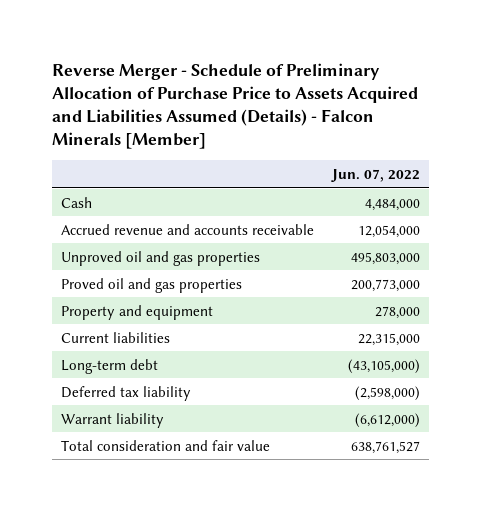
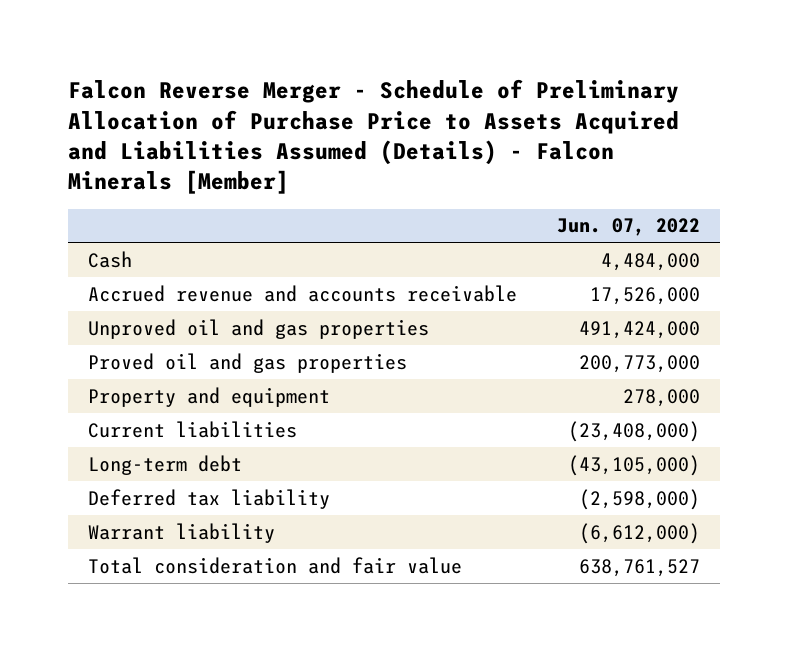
[52,62,419,150] Reverse Merger - Schedule of Preliminary Allocation of Purchase Price to Assets Acquired and Liabilities Assumed (Details) - Falcon Minerals [Member] -> [68,79,680,195] Falcon Reverse Merger - Schedule of Preliminary Allocation of Purchase Price to Assets Acquired and Liabilities Assumed (Details) - Falcon Minerals [Member]
[358,224,421,238] 12,054,000 -> [590,286,701,305] 17,526,000
[351,251,421,265] 495,803,000 -> [579,320,701,339] 491,424,000
[358,332,421,346] 22,315,000 -> [568,420,701,442] (23,408,000)

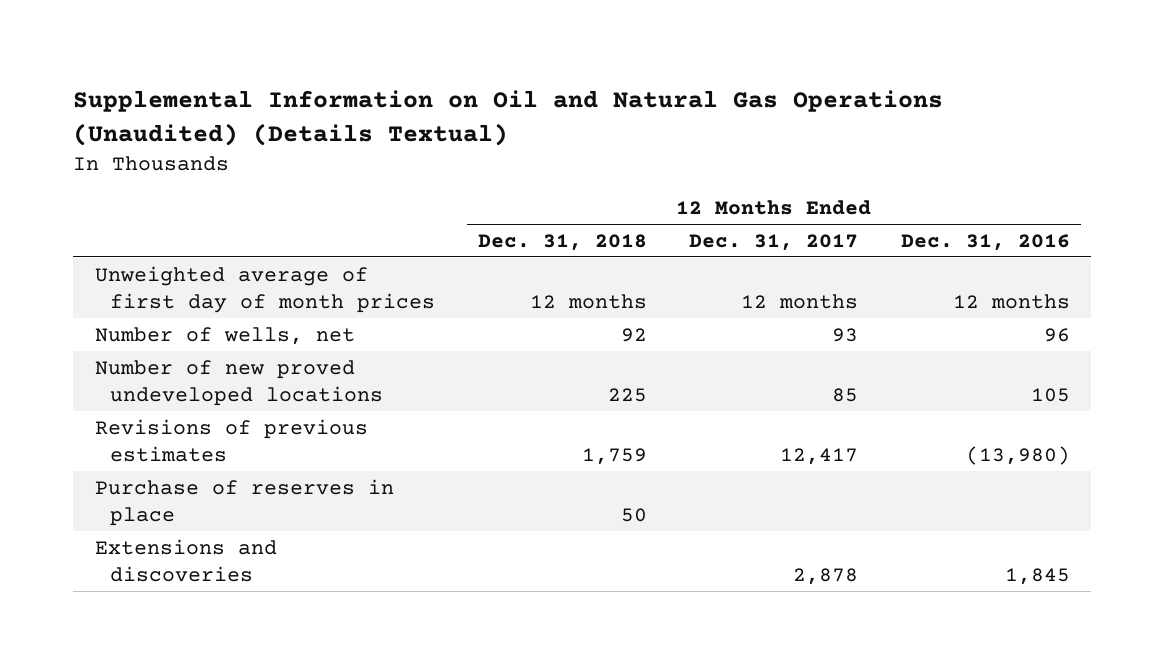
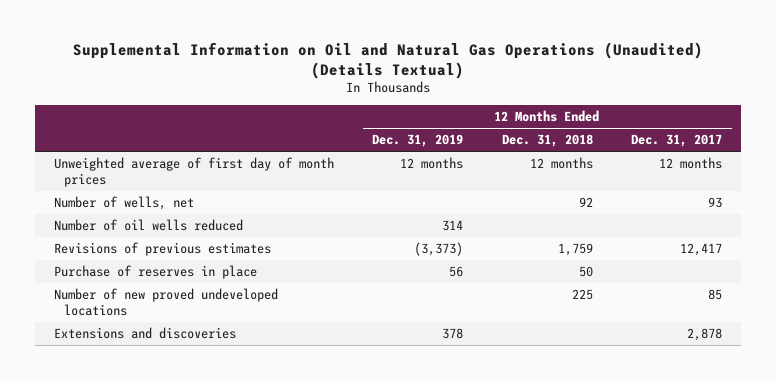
[900,233,1070,251] Dec. 31, 2016 -> none
none -> [372,134,464,148] Dec. 31, 2019
none -> [53,219,243,232] Number of oil wells reduced
[94,359,384,406] Number of new proved undeveloped locations -> [53,288,278,317] Number of new proved undeveloped locations

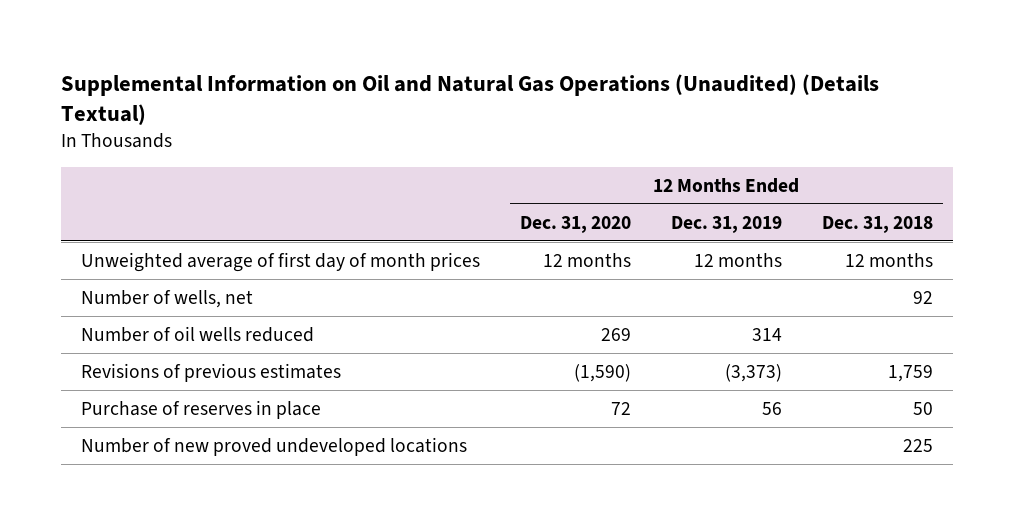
[631,134,723,148] Dec. 31, 2017 -> none
none -> [519,215,631,233] Dec. 31, 2020
[53,327,236,340] Extensions and discoveries -> none

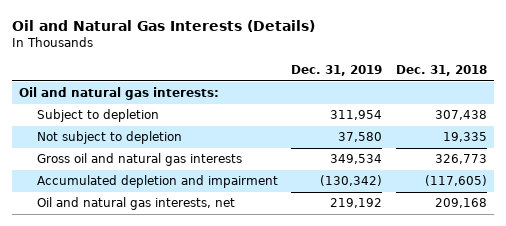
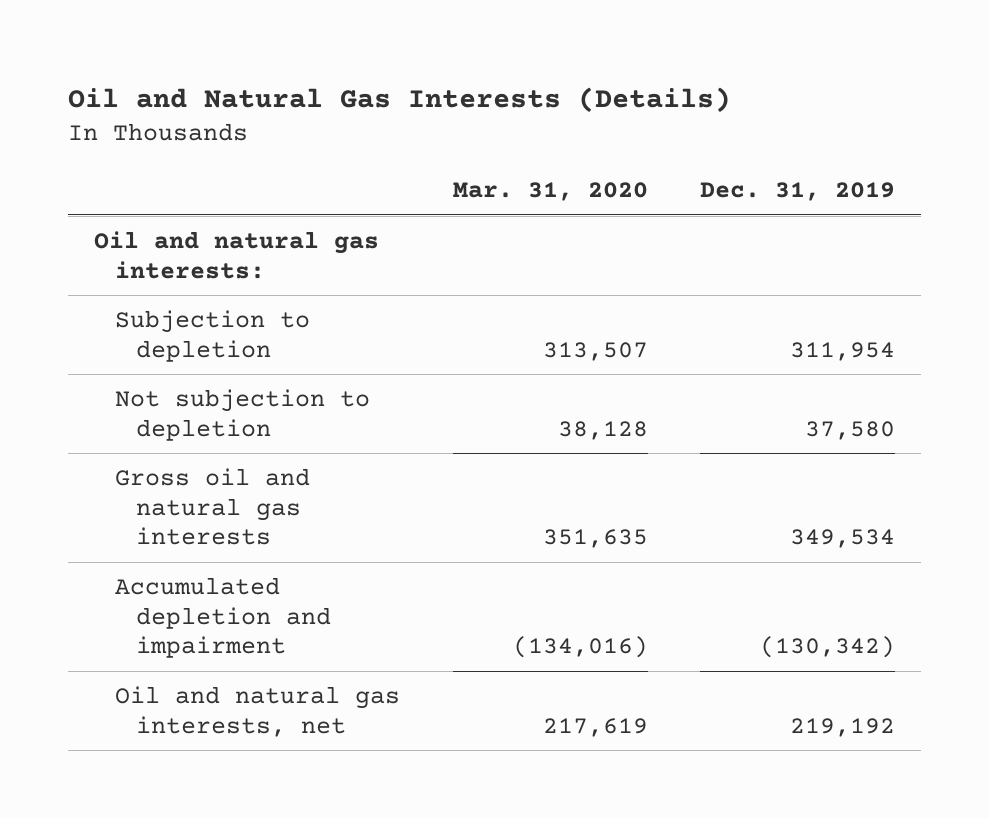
[395,65,487,77] Dec. 31, 2018 -> none
none -> [452,182,648,202] Mar. 31, 2020
[36,109,159,123] Subject to depletion -> [115,309,311,362] Subjection to depletion
[36,131,182,145] Not subject to depletion -> [115,388,371,441] Not subjection to depletion

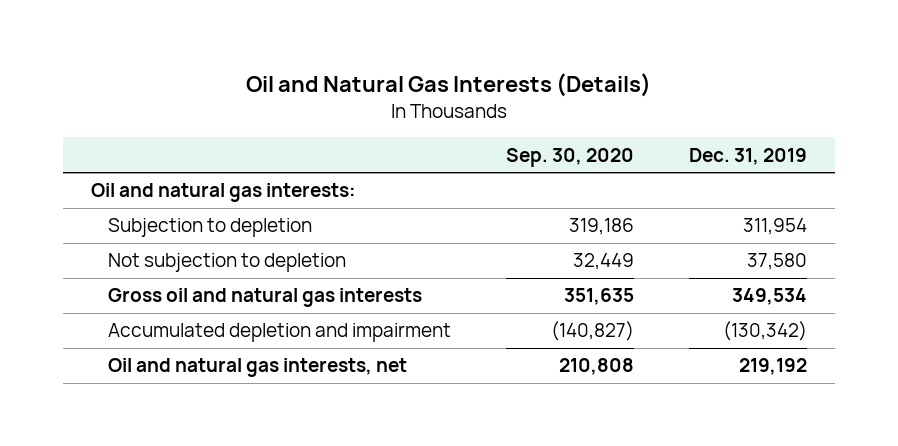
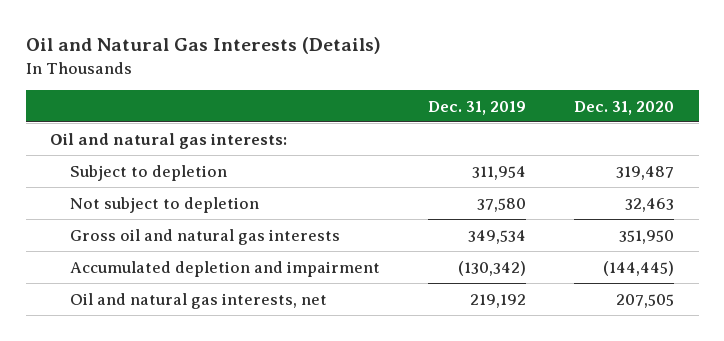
[505,147,634,167] Sep. 30, 2020 -> none
none -> [574,100,675,115] Dec. 31, 2020
[107,218,312,238] Subjection to depletion -> [69,164,227,181] Subject to depletion
[107,253,346,273] Not subjection to depletion -> [69,196,259,213] Not subject to depletion

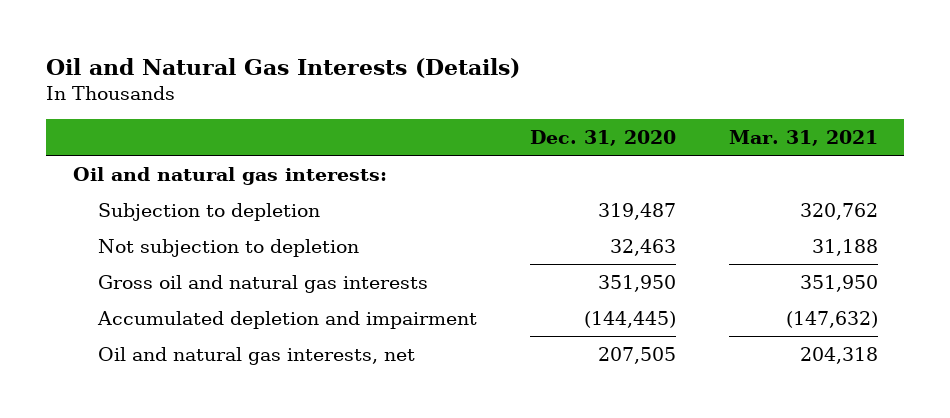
[428,100,527,115] Dec. 31, 2019 -> none
none -> [728,129,878,146] Mar. 31, 2021
[69,164,227,181] Subject to depletion -> [98,202,321,221] Subjection to depletion
[69,196,259,213] Not subject to depletion -> [98,238,360,257] Not subjection to depletion

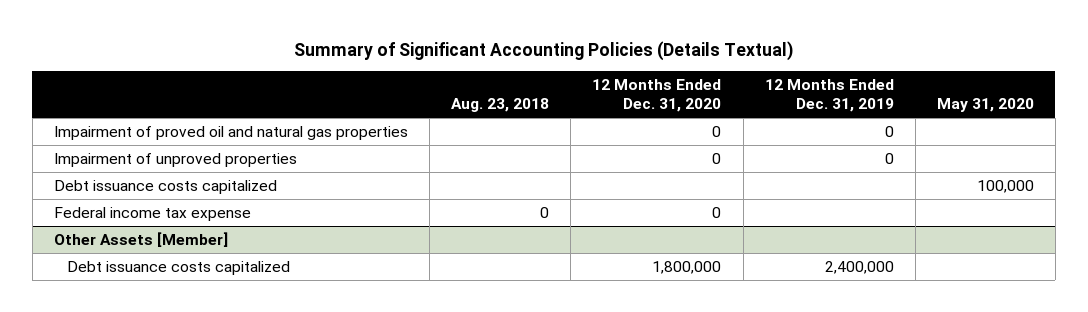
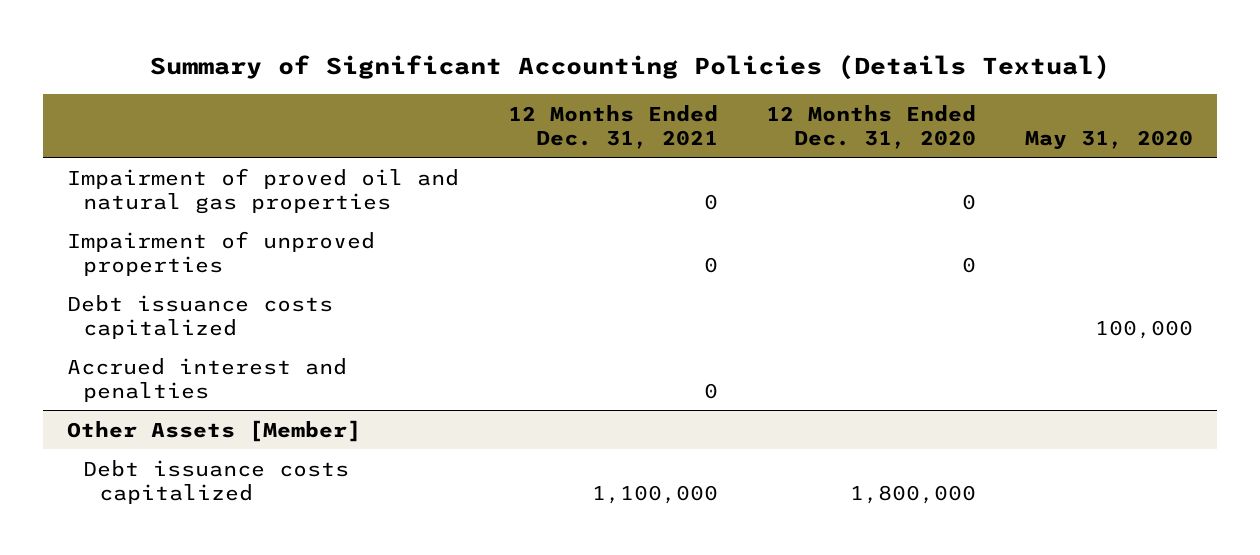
[451,97,550,112] Aug. 23, 2018 -> none
[764,79,894,112] 12 Months Ended Dec. 31, 2019 -> none
none -> [507,104,718,149] 12 Months Ended Dec. 31, 2021
[54,207,252,222] Federal income tax expense -> none
none -> [67,357,348,402] Accrued interest and penalties

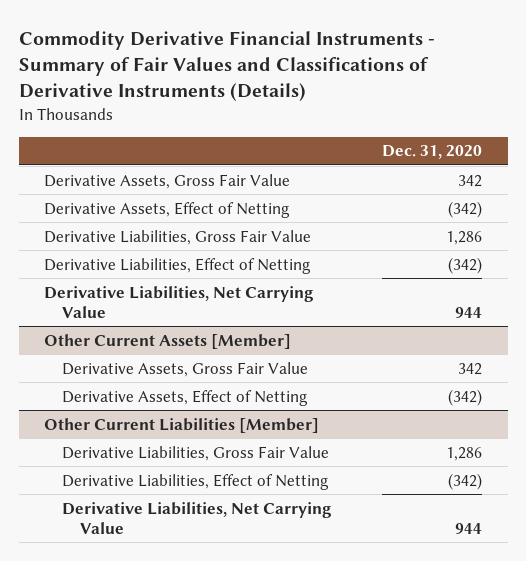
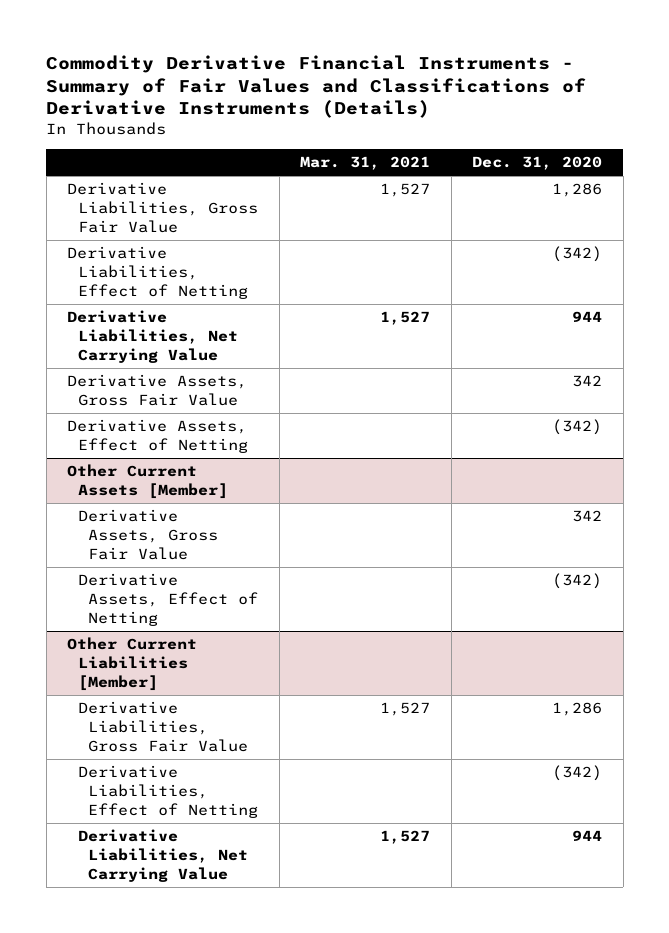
none -> [300,155,431,170] Mar. 31, 2021
[43,173,290,189] Derivative Assets, Gross Fair Value -> [67,374,248,407] Derivative Assets, Gross Fair Value
[43,201,290,218] Derivative Assets, Effect of Netting -> [67,419,248,454] Derivative Assets, Effect of Netting

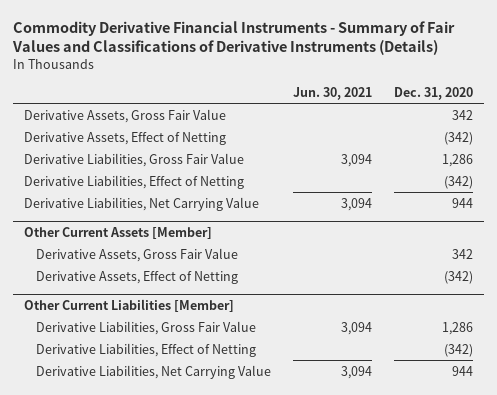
[300,155,431,170] Mar. 31, 2021 -> none
none -> [292,86,372,100] Jun. 30, 2021
[67,374,248,407] Derivative Assets, Gross Fair Value -> [24,108,227,123] Derivative Assets, Gross Fair Value
[67,419,248,454] Derivative Assets, Effect of Netting -> [24,131,227,145] Derivative Assets, Effect of Netting

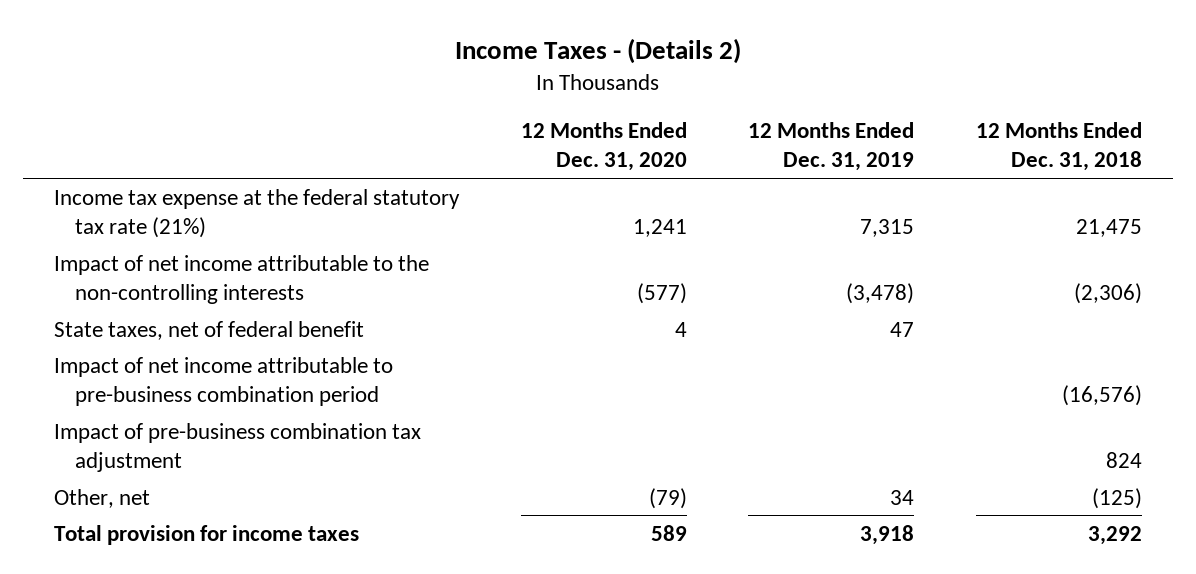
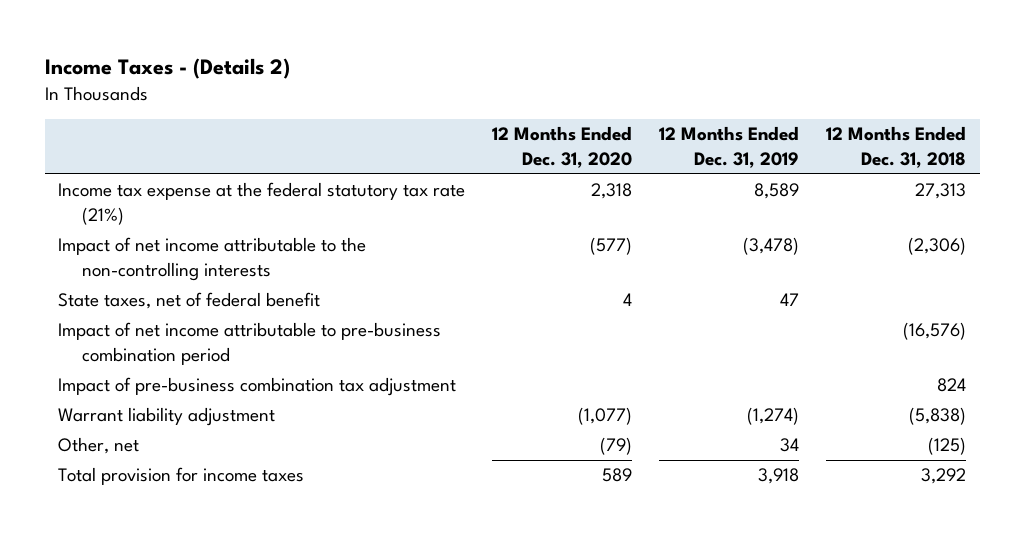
[632,218,687,237] 1,241 -> [591,183,633,200] 2,318
[860,218,915,237] 7,315 -> [754,183,800,200] 8,589
[1075,218,1142,237] 21,475 -> [915,183,967,200] 27,313
none -> [58,407,276,427] Warrant liability adjustment

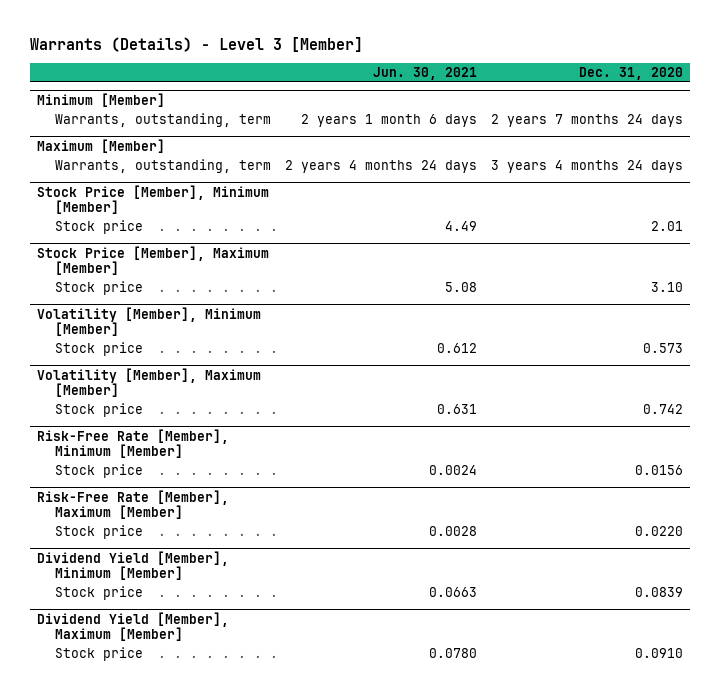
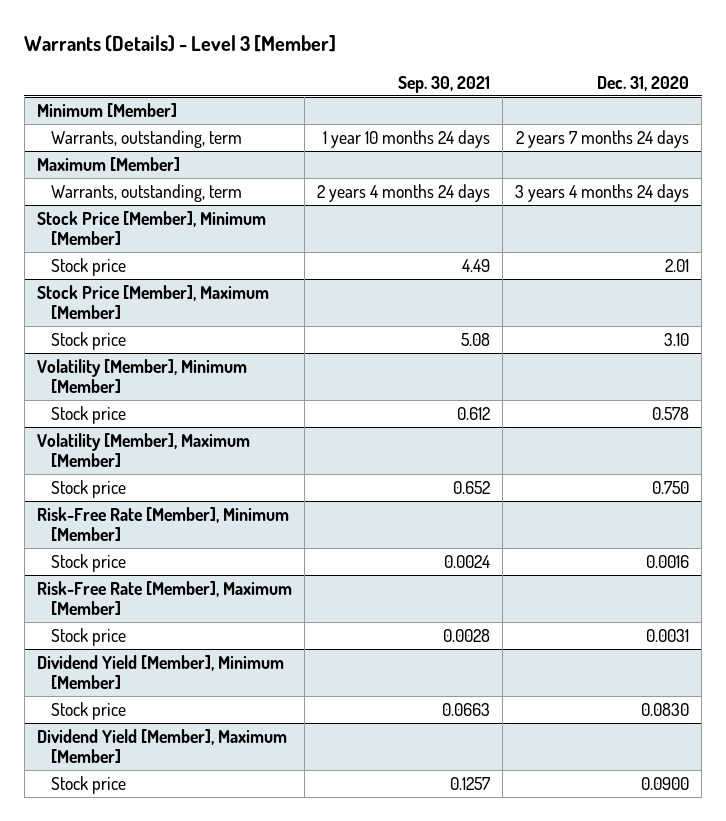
[373,66,478,80] Jun. 30, 2021 -> none
none -> [397,75,490,93] Sep. 30, 2021
[643,343,684,354] 0.573 -> [651,406,689,420] 0.578
[643,404,684,415] 0.742 -> [651,480,689,494] 0.750
[635,465,684,476] 0.0156 -> [645,554,689,568] 0.0016
[635,526,684,537] 0.0220 -> [645,628,689,642] 0.0031
[635,587,684,598] 0.0839 -> [640,702,689,716] 0.0830
[635,648,684,659] 0.0910 -> [640,776,689,790] 0.0900

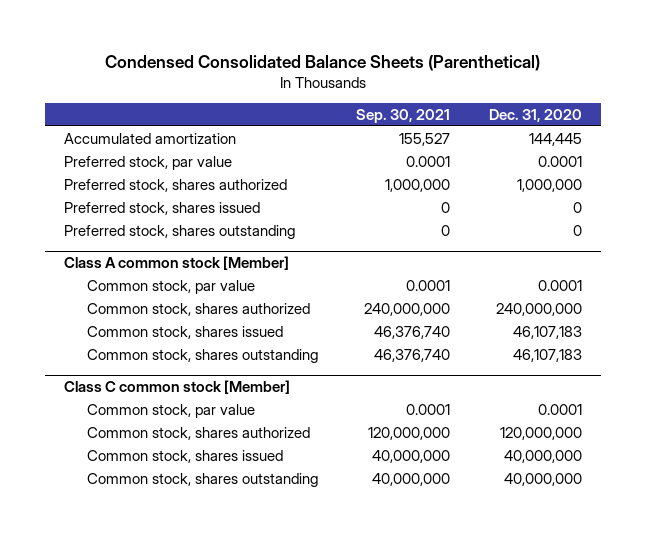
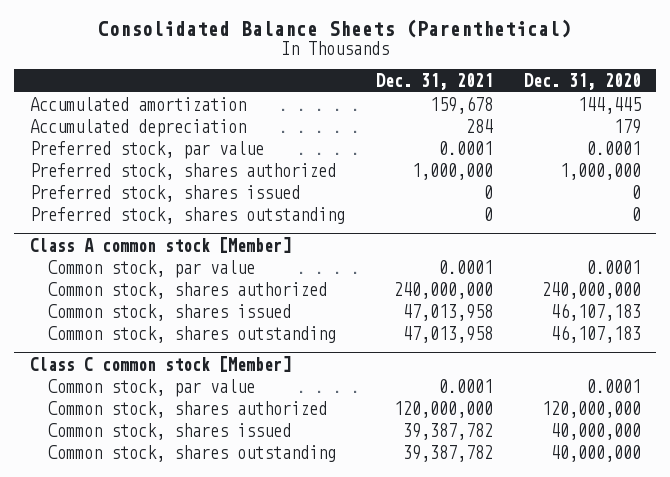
[105,55,541,72] Condensed Consolidated Balance Sheets (Parenthetical) -> [98,19,572,39] Consolidated Balance Sheets (Parenthetical)
[356,108,451,123] Sep. 30, 2021 -> none
none -> [375,73,493,91] Dec. 31, 2021
none -> [29,118,246,137] Accumulated depreciation

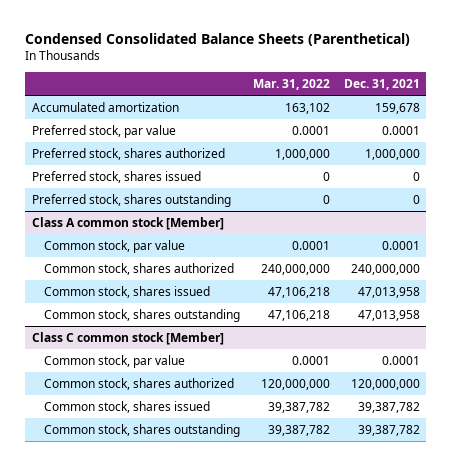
[98,19,572,39] Consolidated Balance Sheets (Parenthetical) -> [24,32,410,46] Condensed Consolidated Balance Sheets (Parenthetical)
[523,73,641,91] Dec. 31, 2020 -> none
none -> [253,79,331,91] Mar. 31, 2022
[29,118,246,137] Accumulated depreciation -> none

